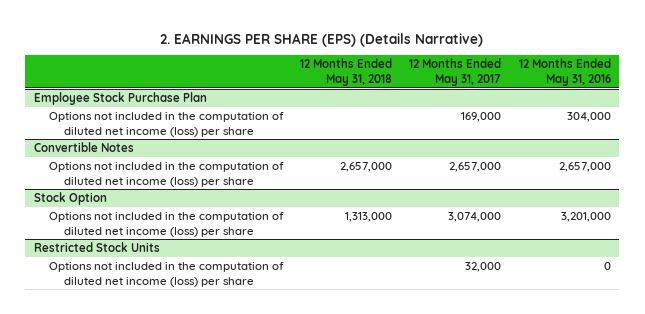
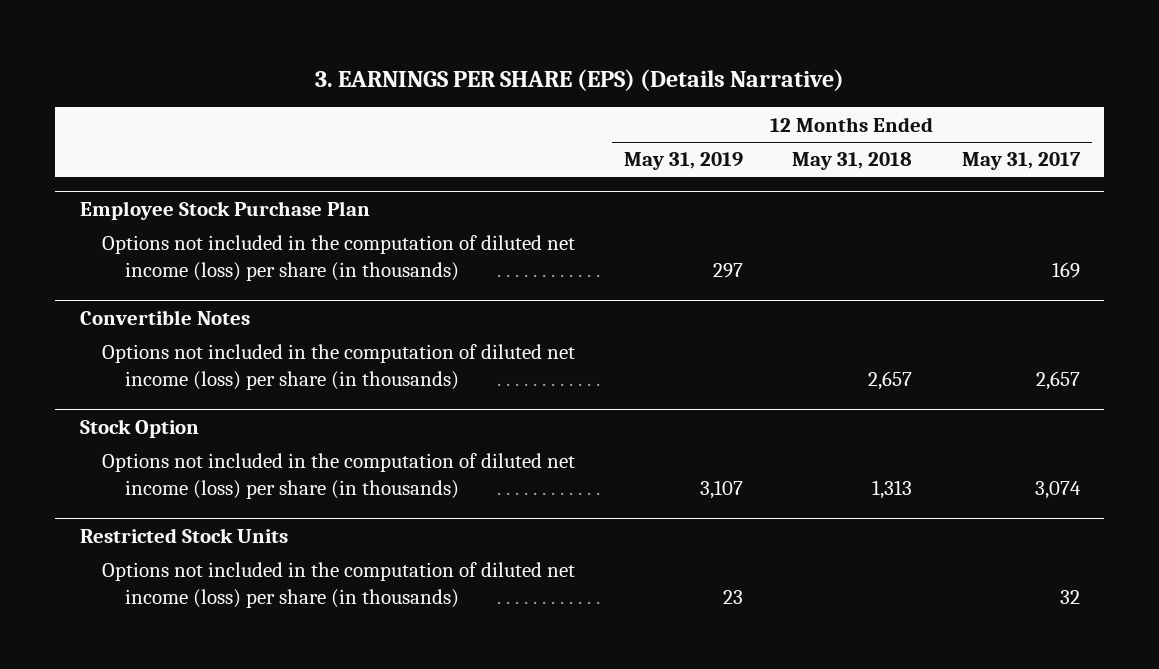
[160,32,484,47] 2. EARNINGS PER SHARE (EPS) (Details Narrative) -> [314,68,844,91] 3. EARNINGS PER SHARE (EPS) (Details Narrative)
[518,58,611,87] 12 Months Ended May 31, 2016 -> none
none -> [624,152,744,171] May 31, 2019
[48,112,284,137] Options not included in the computation of diluted net income (loss) per share -> [102,235,576,281] Options not included in the computation of diluted net income (loss) per share (in thousands)
[461,112,502,123] 169,000 -> [1051,261,1080,278] 169
[48,162,284,187] Options not included in the computation of diluted net income (loss) per share -> [102,344,576,390] Options not included in the computation of diluted net income (loss) per share (in thousands)
[340,162,393,173] 2,657,000 -> [868,370,913,390] 2,657
[449,162,502,173] 2,657,000 -> [1035,370,1080,390] 2,657
[48,212,284,237] Options not included in the computation of diluted net income (loss) per share -> [102,453,576,499] Options not included in the computation of diluted net income (loss) per share (in thousands)
[345,212,393,223] 1,313,000 -> [872,479,913,499] 1,313
[448,212,502,223] 3,074,000 -> [1034,480,1081,499] 3,074
[48,262,284,287] Options not included in the computation of diluted net income (loss) per share -> [102,562,576,608] Options not included in the computation of diluted net income (loss) per share (in thousands)
[465,262,502,273] 32,000 -> [1059,589,1080,604] 32

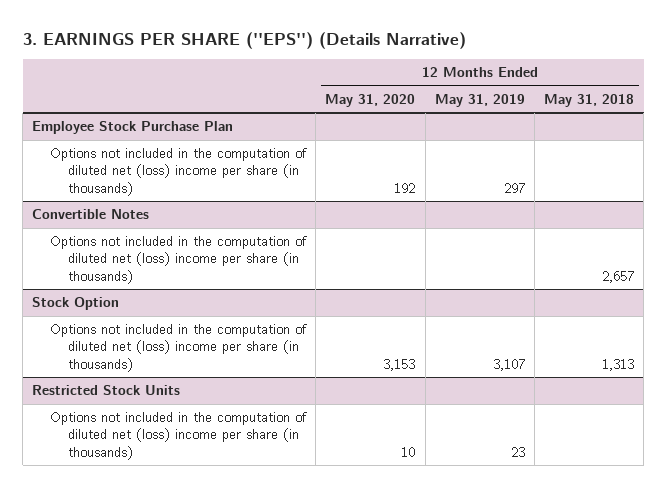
[314,68,844,91] 3. EARNINGS PER SHARE (EPS) (Details Narrative) -> [22,31,466,49] 3. EARNINGS PER SHARE (''EPS'') (Details Narrative)
[961,152,1081,171] May 31, 2017 -> none
none -> [325,93,416,107] May 31, 2020
[102,235,576,281] Options not included in the computation of diluted net income (loss) per share (in thousands) -> [50,148,308,196] Options not included in the computation of diluted net (loss) income per share (in thousands)
[102,344,576,390] Options not included in the computation of diluted net income (loss) per share (in thousands) -> [50,236,308,284] Options not included in the computation of diluted net (loss) income per share (in thousands)
[102,453,576,499] Options not included in the computation of diluted net income (loss) per share (in thousands) -> [50,324,308,372] Options not included in the computation of diluted net (loss) income per share (in thousands)
[102,562,576,608] Options not included in the computation of diluted net income (loss) per share (in thousands) -> [50,412,308,460] Options not included in the computation of diluted net (loss) income per share (in thousands)

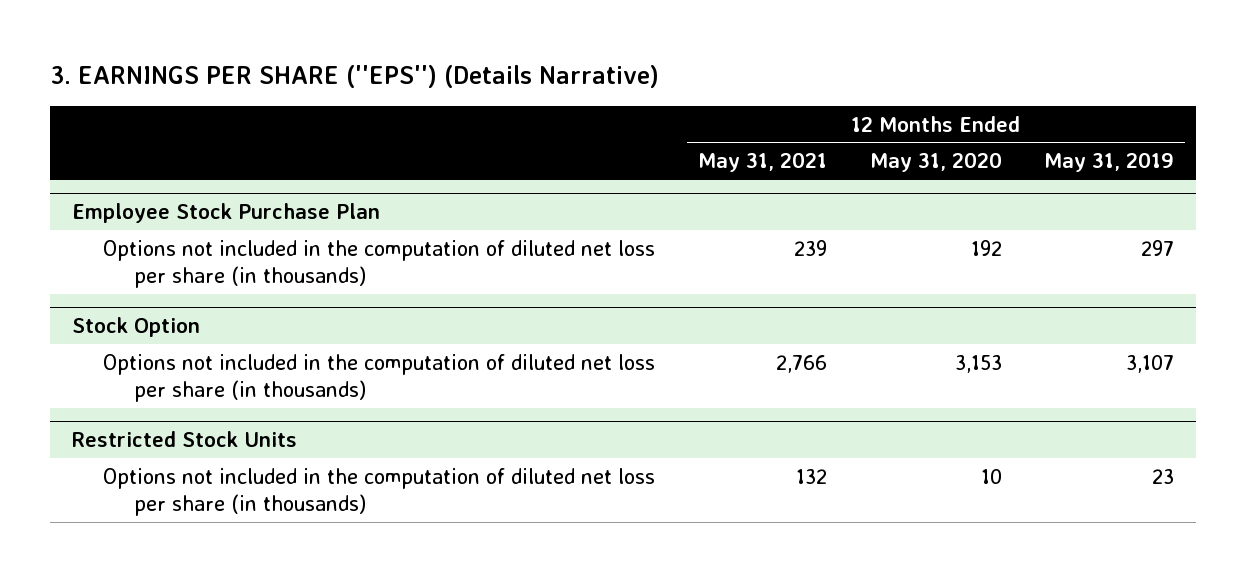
[544,93,635,107] May 31, 2018 -> none
none -> [697,152,827,173] May 31, 2021
[32,209,150,220] Convertible Notes -> none
[50,236,308,284] Options not included in the computation of diluted net (loss) income per share (in thousands) -> none
[50,148,308,196] Options not included in the computation of diluted net (loss) income per share (in thousands) -> [103,239,656,288] Options not included in the computation of diluted net loss per share (in thousands)
[50,324,308,372] Options not included in the computation of diluted net (loss) income per share (in thousands) -> [103,353,656,402] Options not included in the computation of diluted net loss per share (in thousands)
[50,412,308,460] Options not included in the computation of diluted net (loss) income per share (in thousands) -> [103,467,656,516] Options not included in the computation of diluted net loss per share (in thousands)

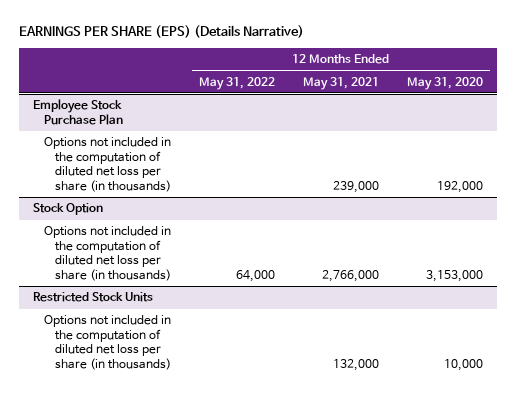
[50,65,660,89] 3. EARNINGS PER SHARE (''EPS'') (Details Narrative) -> [18,25,304,39] EARNINGS PER SHARE (EPS) (Details Narrative)
[1044,152,1175,173] May 31, 2019 -> none
none -> [199,76,276,90] May 31, 2022
[793,239,827,256] 239 -> [333,180,380,193] 239,000
[970,239,1002,256] 192 -> [437,180,484,193] 192,000
[775,354,827,373] 2,766 -> [322,269,380,282] 2,766,000
[954,354,1002,373] 3,153 -> [426,269,484,282] 3,153,000
[795,468,827,484] 132 -> [333,358,380,371] 132,000
[980,468,1002,484] 10 -> [444,358,484,371] 10,000

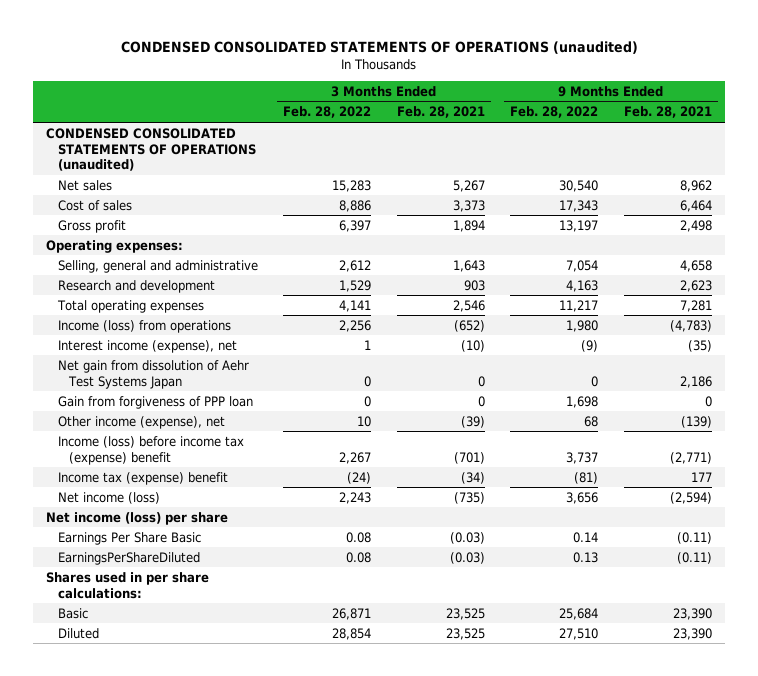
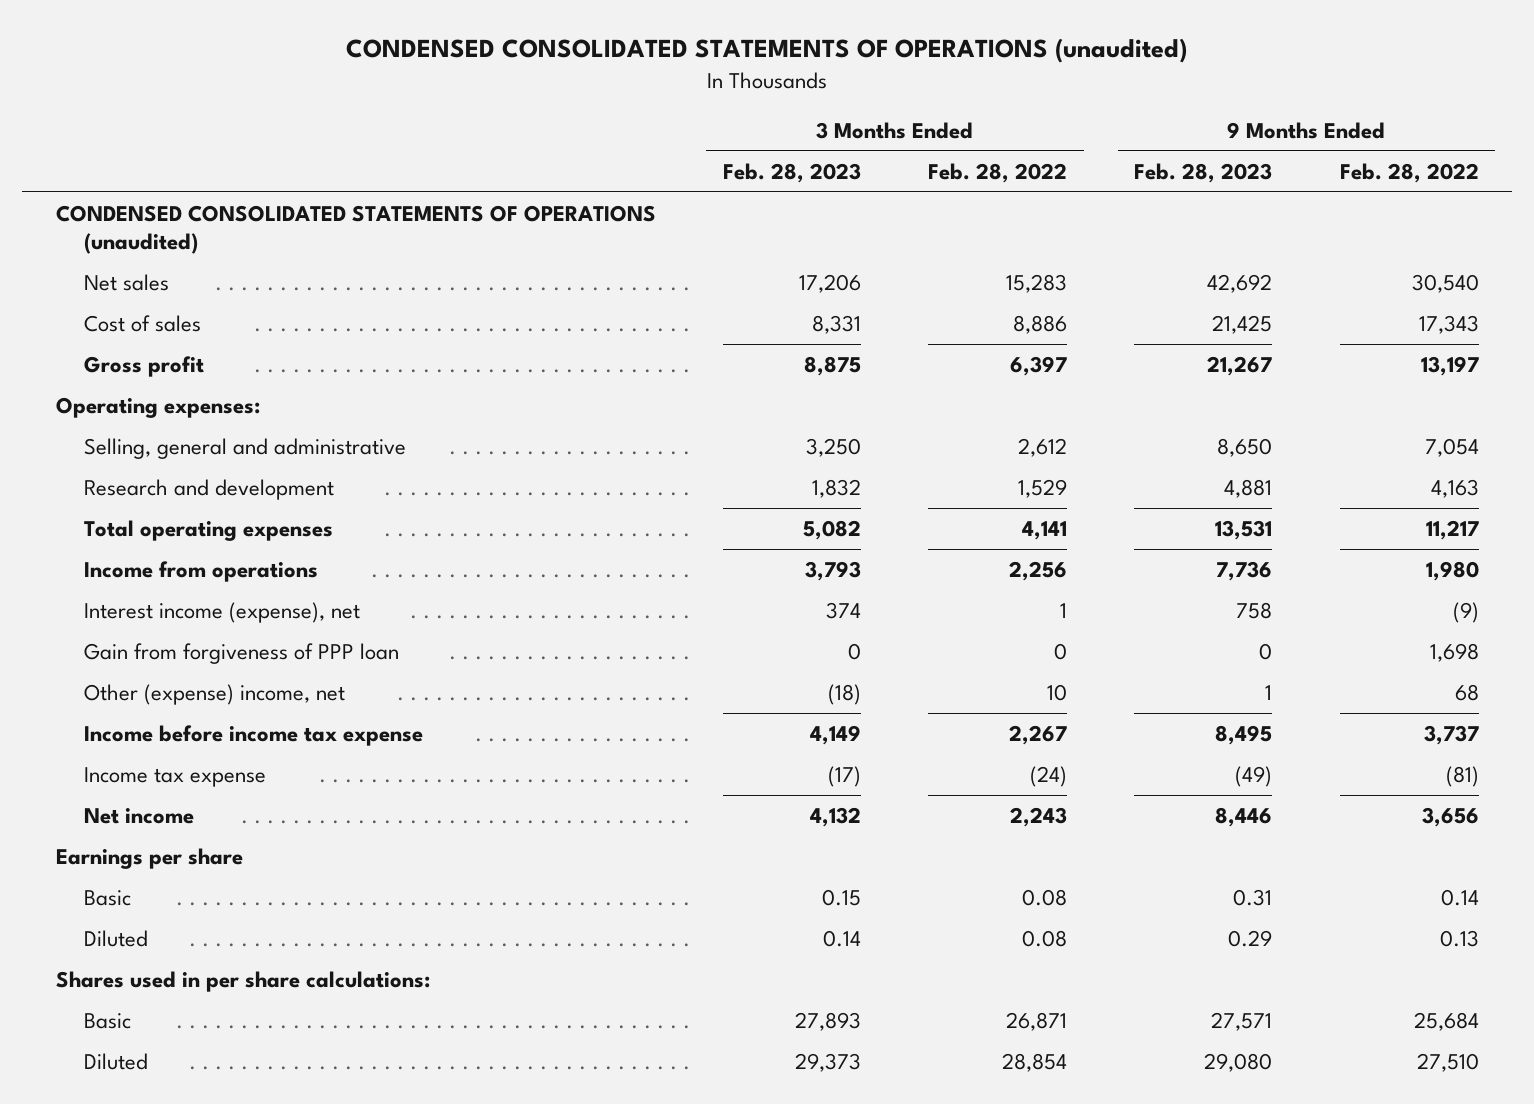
[396,106,485,119] Feb. 28, 2021 -> none
[623,106,712,119] Feb. 28, 2021 -> none
none -> [723,162,862,183] Feb. 28, 2023
none -> [1134,162,1273,183] Feb. 28, 2023
[57,319,231,333] Income (loss) from operations -> [84,560,319,582] Income from operations
[57,359,249,389] Net gain from dissolution of Aehr Test Systems Japan -> none
[57,415,225,429] Other income (expense), net -> [84,683,346,705] Other (expense) income, net
[57,435,244,465] Income (loss) before income tax (expense) benefit -> [84,724,424,746] Income before income tax expense
[57,471,228,485] Income tax (expense) benefit -> [84,766,267,787] Income tax expense
[57,491,160,504] Net income (loss) -> [84,807,195,824] Net income
[46,511,229,525] Net income (loss) per share -> [55,847,243,869] Earnings per share
[57,531,201,545] Earnings Per Share Basic -> [84,889,132,906] Basic
[57,551,200,565] EarningsPerShareDiluted -> [84,929,149,947] Diluted

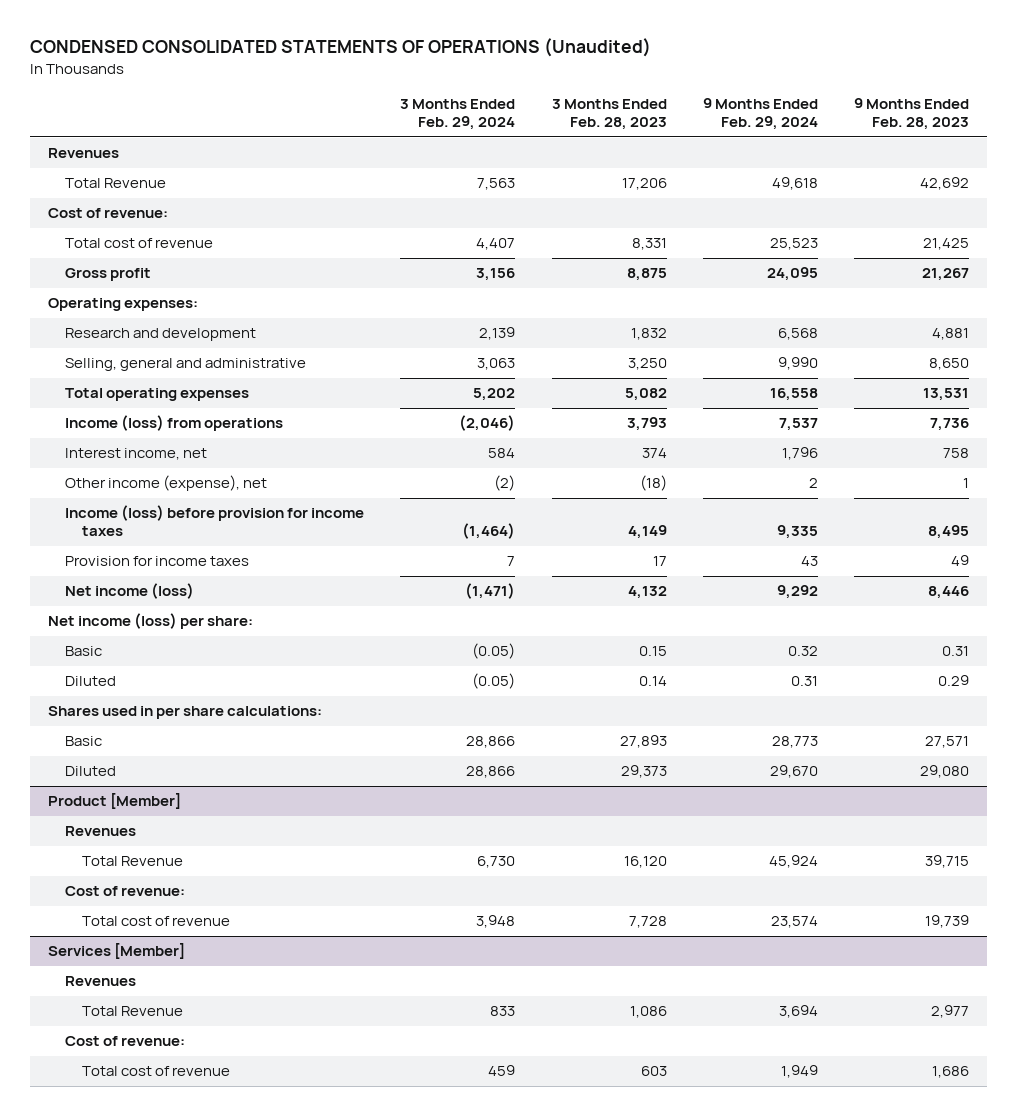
[346,38,1188,64] CONDENSED CONSOLIDATED STATEMENTS OF OPERATIONS (unaudited) -> [29,38,651,58] CONDENSED CONSOLIDATED STATEMENTS OF OPERATIONS (Unaudited)
[928,162,1068,183] Feb. 28, 2022 -> none
[1339,162,1479,183] Feb. 28, 2022 -> none
none -> [400,99,516,131] 3 Months Ended Feb. 29, 2024
none -> [702,98,818,131] 9 Months Ended Feb. 29, 2024
[55,204,656,254] CONDENSED CONSOLIDATED STATEMENTS OF OPERATIONS (unaudited) -> none
none -> [48,148,120,159] Revenues
[84,273,170,291] Net sales -> [65,178,167,189] Total Revenue
none -> [48,208,169,219] Cost of revenue:
[84,314,202,332] Cost of sales -> [65,238,214,249] Total cost of revenue
[84,437,407,459] Selling, general and administrative -> [65,358,307,372] Selling, general and administrative
[84,642,400,664] Gain from forgiveness of PPP loan -> none
[84,560,319,582] Income from operations -> [65,415,284,432] Income (loss) from operations
[84,601,361,623] Interest income (expense), net -> [65,448,208,461] Interest income, net
[84,683,346,705] Other (expense) income, net -> [65,475,268,492] Other income (expense), net
[84,724,424,746] Income before income tax expense -> [65,505,365,537] Income (loss) before provision for income taxes
[84,766,267,787] Income tax expense -> [65,556,250,567] Provision for income taxes
[828,765,862,787] (17) -> [652,556,667,567] 17
[1235,765,1273,787] (49) -> [951,555,970,567] 49
[84,807,195,824] Net income -> [65,583,195,600] Net income (loss)
[55,847,243,869] Earnings per share -> [48,613,254,630] Net income (loss) per share:
none -> [48,793,182,810] Product [Member]
none -> [65,826,137,837] Revenues
none -> [81,856,183,867] Total Revenue
none -> [65,886,186,897] Cost of revenue:
none -> [81,916,230,927] Total cost of revenue
none -> [48,943,186,960] Services [Member]
none -> [65,976,137,987] Revenues
none -> [81,1006,183,1017] Total Revenue
none -> [65,1036,186,1047] Cost of revenue:
none -> [81,1066,230,1077] Total cost of revenue

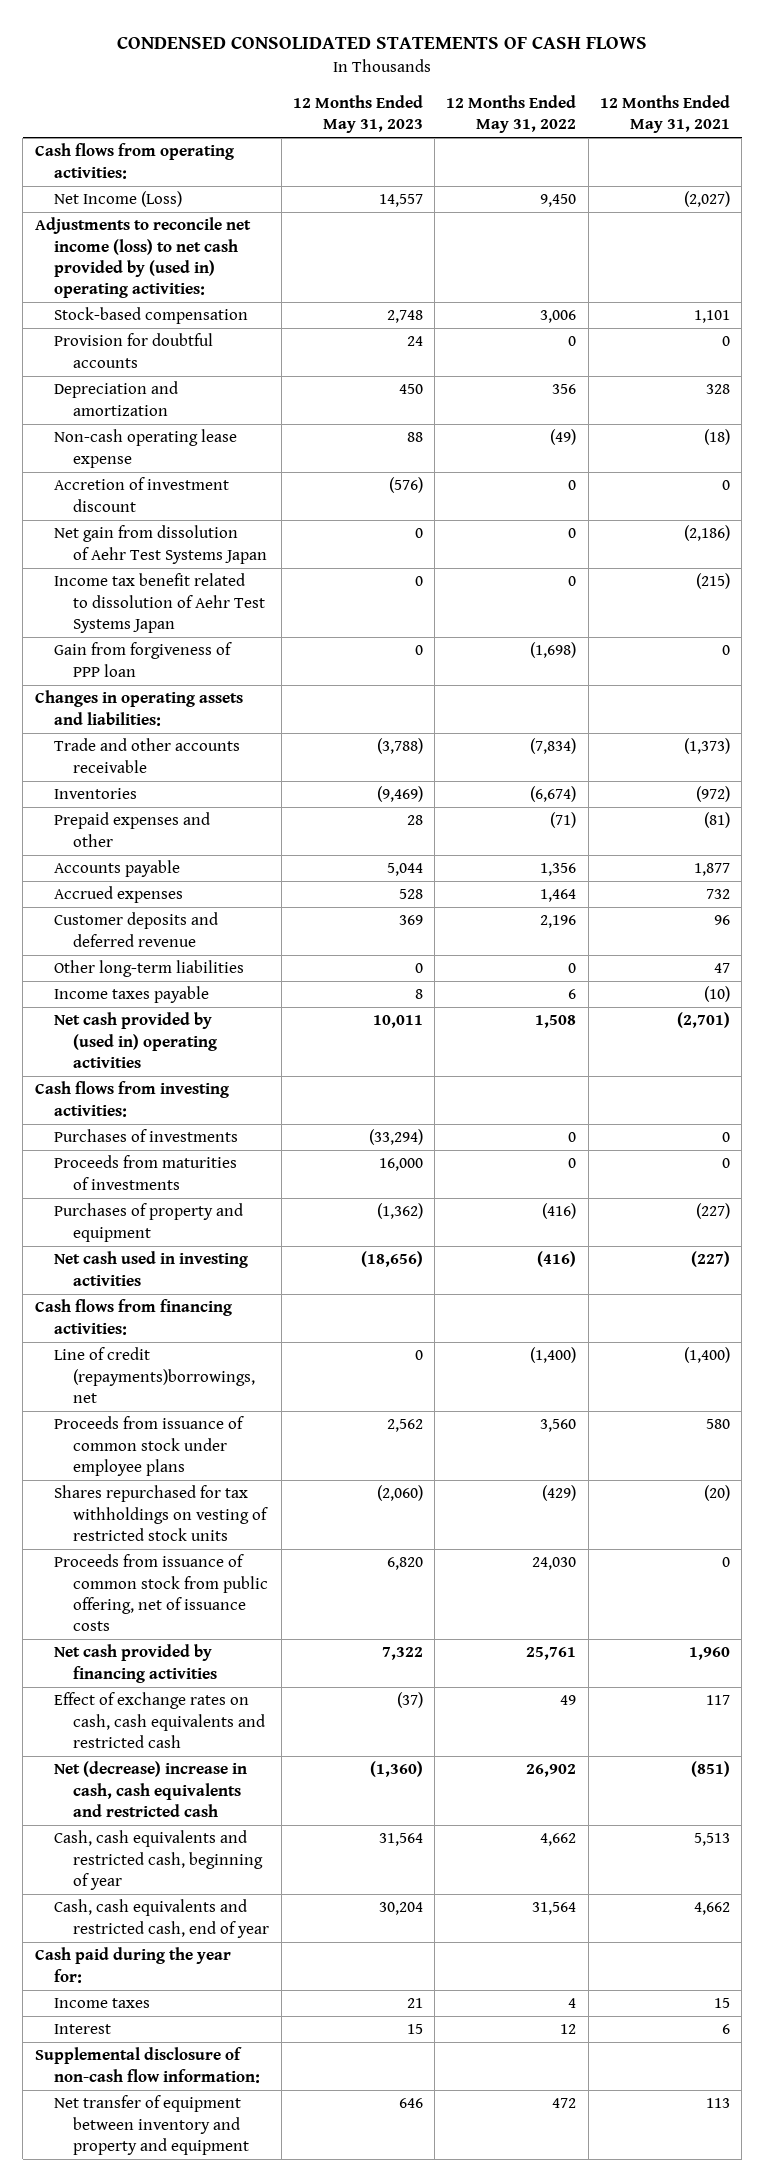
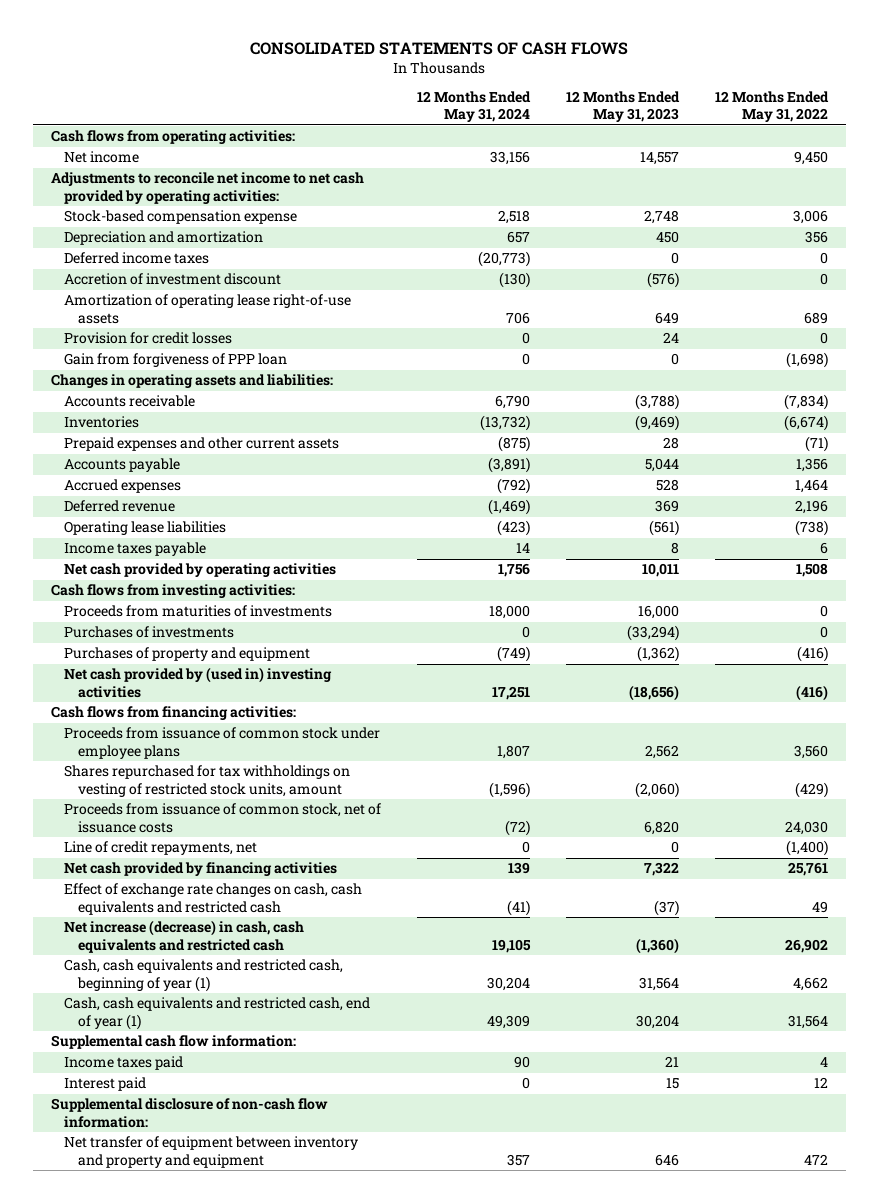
[117,36,648,50] CONDENSED CONSOLIDATED STATEMENTS OF CASH FLOWS -> [250,42,629,56] CONSOLIDATED STATEMENTS OF CASH FLOWS
[600,94,731,134] 12 Months Ended May 31, 2021 -> none
none -> [417,90,532,123] 12 Months Ended May 31, 2024
[53,333,213,368] Provision for doubtful accounts -> none
[53,191,182,208] Net Income (Loss) -> [64,151,140,164] Net income
[34,217,251,299] Adjustments to reconcile net income (loss) to net cash provided by (used in) operating activities: -> [50,172,364,204] Adjustments to reconcile net income to net cash provided by operating activities:
[53,307,248,325] Stock-based compensation -> [64,210,298,225] Stock-based compensation expense
[53,429,237,468] Non-cash operating lease expense -> none
none -> [64,252,210,265] Deferred income taxes
[53,525,268,564] Net gain from dissolution of Aehr Test Systems Japan -> none
[53,573,266,634] Income tax benefit related to dissolution of Aehr Test Systems Japan -> none
none -> [64,294,352,324] Amortization of operating lease right-of-use assets
none -> [64,332,233,345] Provision for credit losses
[53,738,240,773] Trade and other accounts receivable -> [64,395,196,408] Accounts receivable
[53,812,210,847] Prepaid expenses and other -> [64,437,340,452] Prepaid expenses and other current assets
[53,960,244,978] Other long-term liabilities -> none
[53,912,218,947] Customer deposits and deferred revenue -> [64,500,176,513] Deferred revenue
none -> [64,521,227,536] Operating lease liabilities
[53,1012,218,1069] Net cash provided by (used in) operating activities -> [64,563,337,578] Net cash provided by operating activities
[53,1129,238,1143] Purchases of investments -> [64,626,235,639] Purchases of investments
[53,1251,248,1286] Net cash used in investing activities -> [64,667,333,698] Net cash provided by (used in) investing activities
[53,1347,256,1404] Line of credit (repayments)borrowings, net -> none
[53,1485,269,1542] Shares repurchased for tax withholdings on vesting of restricted stock units -> [64,765,351,797] Shares repurchased for tax withholdings on vesting of restricted stock units, amount
[53,1554,269,1632] Proceeds from issuance of common stock from public offering, net of issuance costs -> [64,803,382,833] Proceeds from issuance of common stock, net of issuance costs
none -> [64,841,258,856] Line of credit repayments, net
[34,1947,231,1983] Cash paid during the year for: -> none
[53,1692,266,1749] Effect of exchange rates on cash, cash equivalents and restricted cash -> [64,883,363,915] Effect of exchange rate changes on cash, cash equivalents and restricted cash
[53,1761,247,1818] Net (decrease) increase in cash, cash equivalents and restricted cash -> [64,920,305,953] Net increase (decrease) in cash, cash equivalents and restricted cash
[53,1830,264,1891] Cash, cash equivalents and restricted cash, beginning of year -> [64,959,344,992] Cash, cash equivalents and restricted cash, beginning of year (1)
[53,1899,270,1938] Cash, cash equivalents and restricted cash, end of year -> [64,997,371,1030] Cash, cash equivalents and restricted cash, end of year (1)
none -> [50,1035,296,1050] Supplemental cash flow information:
[53,1998,150,2009] Income taxes -> [64,1056,184,1071] Income taxes paid
[53,2024,111,2035] Interest -> [64,1077,147,1092] Interest paid

